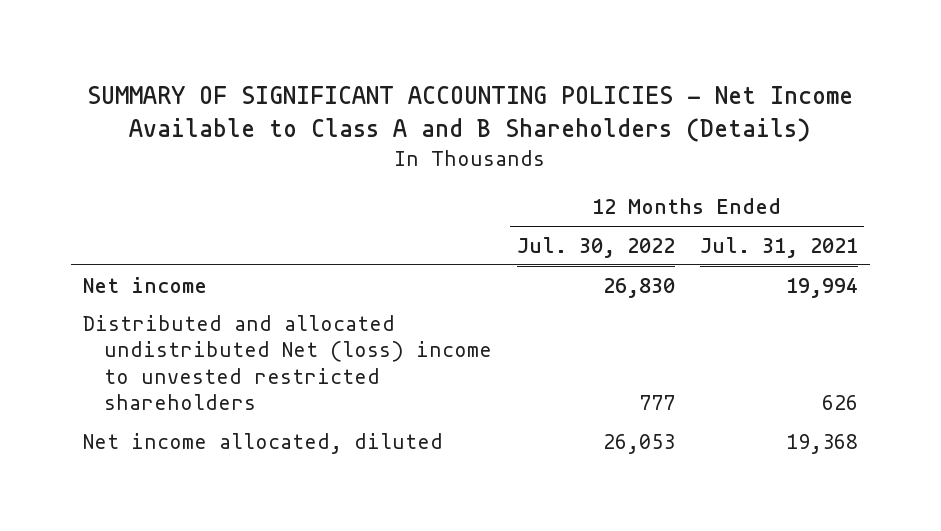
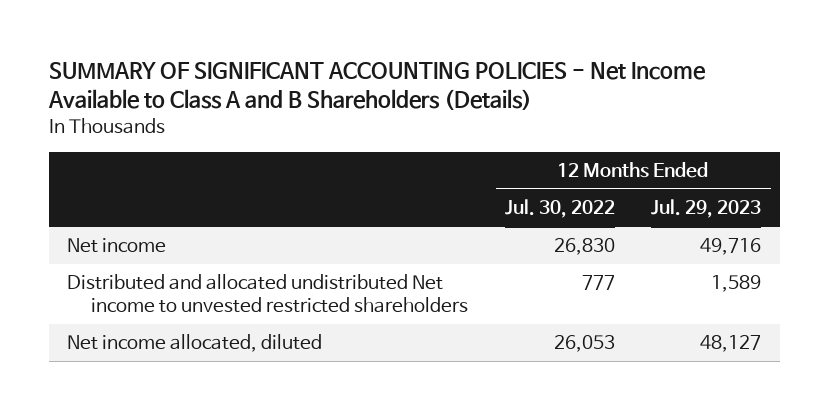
[699,236,858,258] Jul. 31, 2021 -> none
none -> [651,199,762,219] Jul. 29, 2023
[83,314,492,411] Distributed and allocated undistributed Net (loss) income to unvested restricted shareholders -> [66,274,469,314] Distributed and allocated undistributed Net income to unvested restricted shareholders

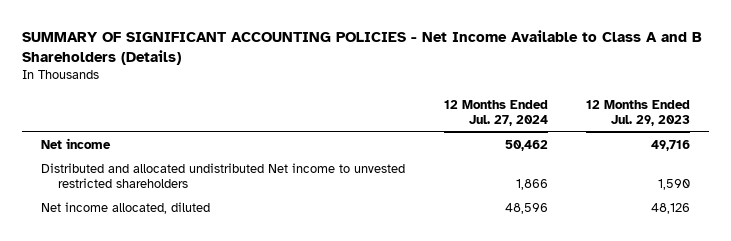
[504,199,615,219] Jul. 30, 2022 -> none
none -> [443,99,548,126] 12 Months Ended Jul. 27, 2024
[711,275,762,293] 1,589 -> [658,178,691,190] 1,590
[700,335,762,353] 48,127 -> [651,202,691,214] 48,126

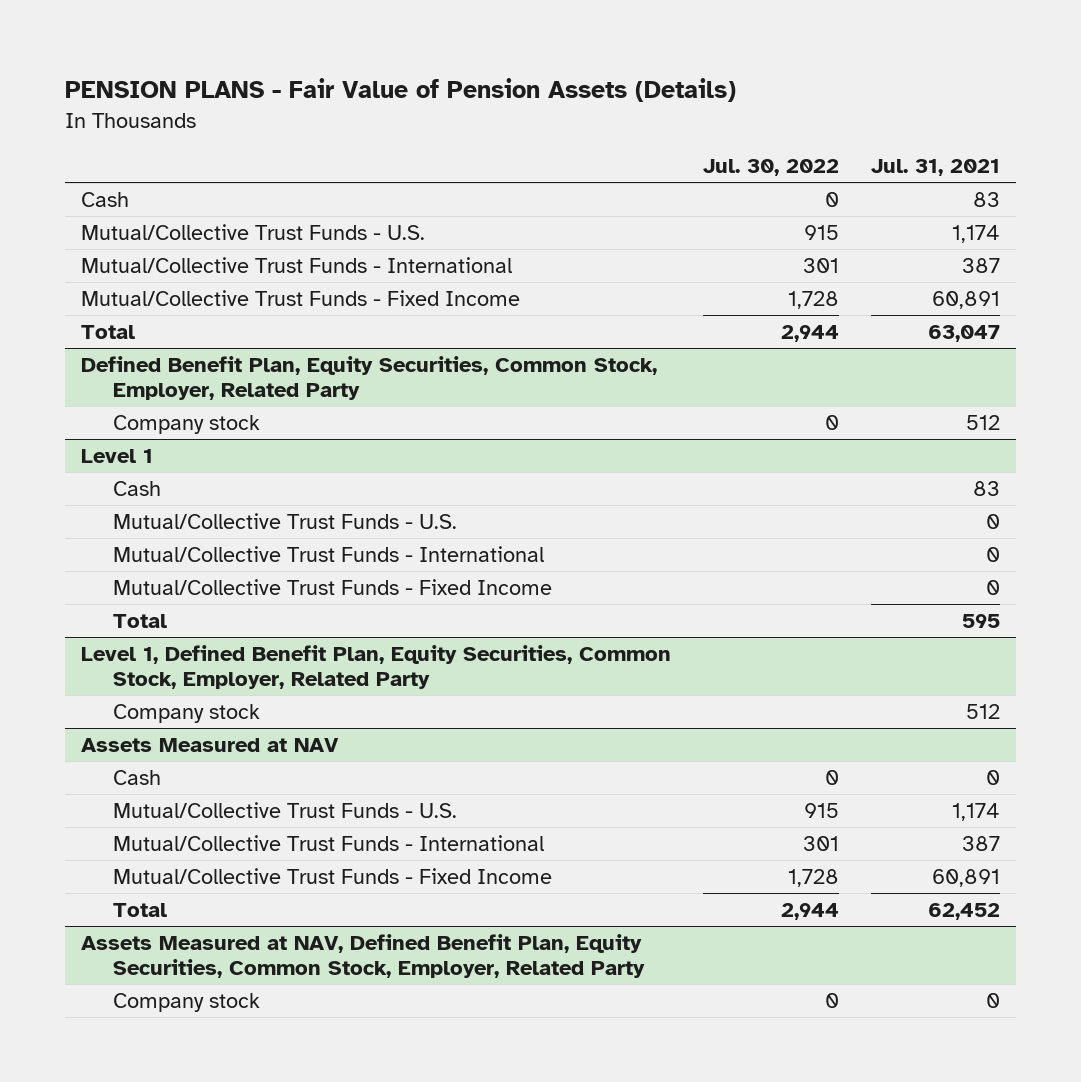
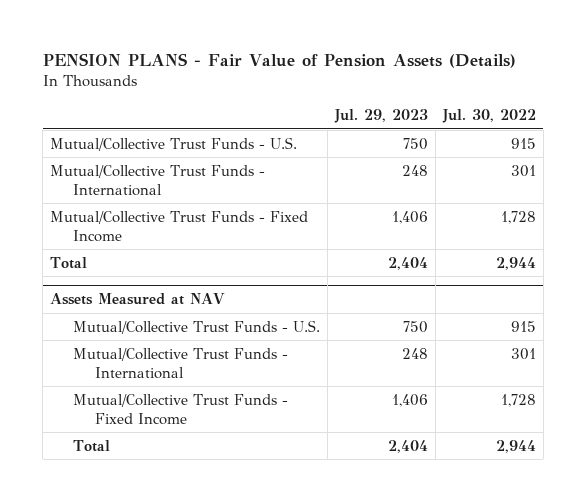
[870,159,1000,177] Jul. 31, 2021 -> none
none -> [333,109,428,124] Jul. 29, 2023
[80,191,129,207] Cash -> none
[80,355,657,401] Defined Benefit Plan, Equity Securities, Common Stock, Employer, Related Party -> none
[112,414,260,434] Company stock -> none
[80,448,153,463] Level 1 -> none
[112,480,161,496] Cash -> none
[112,512,457,529] Mutual/Collective Trust Funds - U.S. -> none
[112,545,544,562] Mutual/Collective Trust Funds - International -> none
[112,578,552,595] Mutual/Collective Trust Funds - Fixed Income -> none
[112,613,167,628] Total -> none
[80,644,671,690] Level 1, Defined Benefit Plan, Equity Securities, Common Stock, Employer, Related Party -> none
[112,703,260,723] Company stock -> none
[112,769,161,785] Cash -> none
[80,933,645,979] Assets Measured at NAV, Defined Benefit Plan, Equity Securities, Common Stock, Employer, Related Party -> none
[112,992,260,1012] Company stock -> none

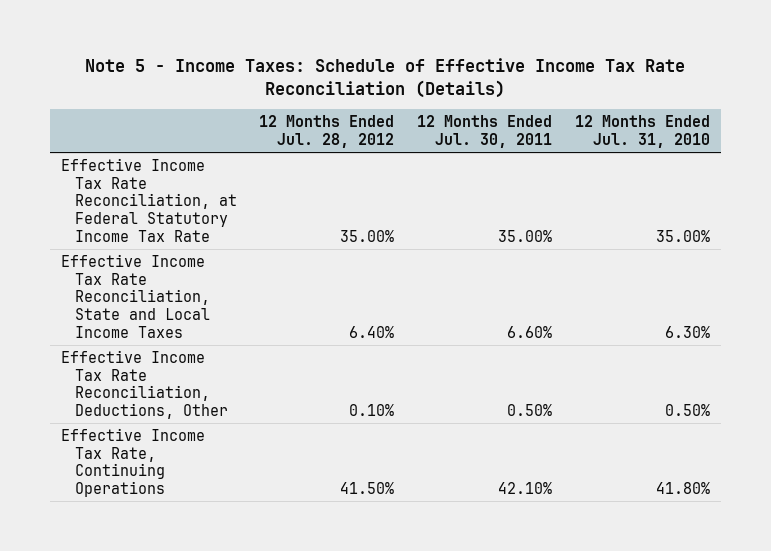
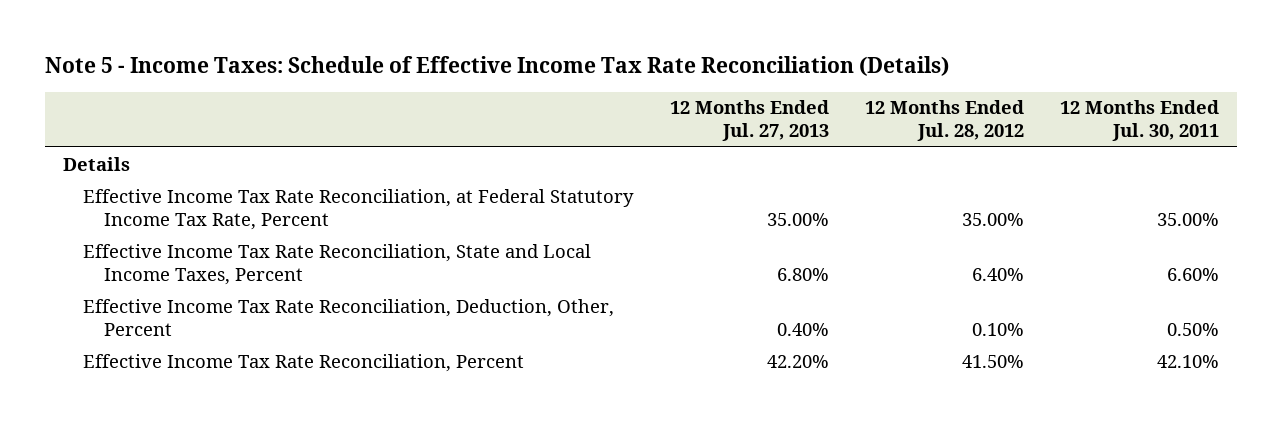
[574,115,710,148] 12 Months Ended Jul. 31, 2010 -> none
none -> [669,100,829,142] 12 Months Ended Jul. 27, 2013
none -> [62,156,130,171] Details
[61,157,237,242] Effective Income Tax Rate Reconciliation, at Federal Statutory Income Tax Rate -> [83,188,635,230] Effective Income Tax Rate Reconciliation, at Federal Statutory Income Tax Rate, Percent
[61,253,210,338] Effective Income Tax Rate Reconciliation, State and Local Income Taxes -> [83,243,592,285] Effective Income Tax Rate Reconciliation, State and Local Income Taxes, Percent
[61,349,228,420] Effective Income Tax Rate Reconciliation, Deductions, Other -> [83,298,615,336] Effective Income Tax Rate Reconciliation, Deduction, Other, Percent
[61,427,206,498] Effective Income Tax Rate, Continuing Operations -> [83,353,525,372] Effective Income Tax Rate Reconciliation, Percent

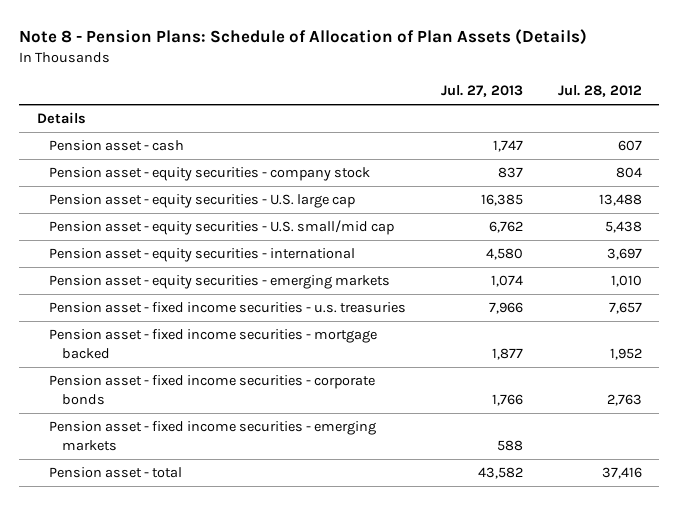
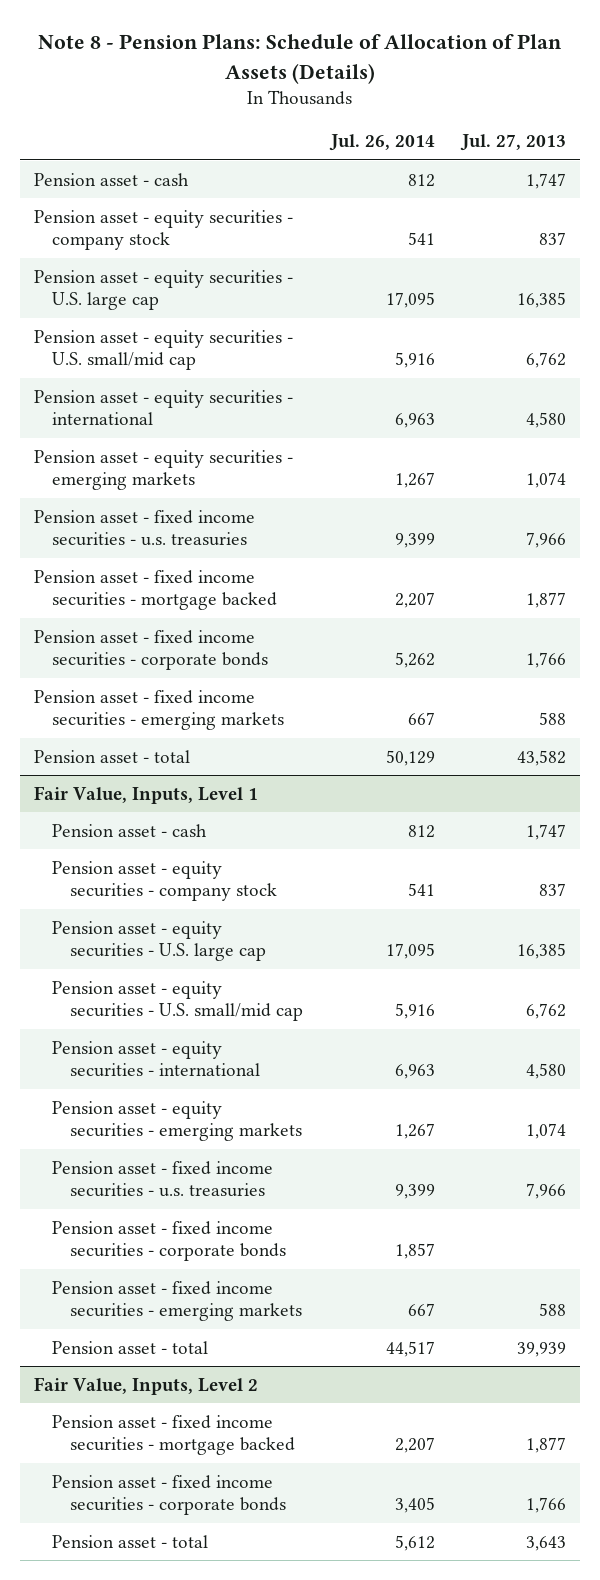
[557,85,642,98] Jul. 28, 2012 -> none
none -> [328,134,435,152] Jul. 26, 2014
[36,112,86,125] Details -> none
none -> [33,785,258,804] Fair Value, Inputs, Level 1
none -> [51,823,207,837] Pension asset - cash
none -> [51,860,278,902] Pension asset - equity securities - company stock
none -> [51,920,267,962] Pension asset - equity securities - U.S. large cap
none -> [51,980,304,1022] Pension asset - equity securities - U.S. small/mid cap
none -> [51,1040,261,1078] Pension asset - equity securities - international
none -> [51,1100,303,1142] Pension asset - equity securities - emerging markets
none -> [51,1160,273,1198] Pension asset - fixed income securities - u.s. treasuries
none -> [51,1220,287,1262] Pension asset - fixed income securities - corporate bonds
none -> [51,1280,303,1322] Pension asset - fixed income securities - emerging markets
none -> [51,1340,208,1354] Pension asset - total
none -> [33,1376,258,1395] Fair Value, Inputs, Level 2
none -> [51,1414,296,1456] Pension asset - fixed income securities - mortgage backed
none -> [51,1474,287,1516] Pension asset - fixed income securities - corporate bonds
none -> [51,1534,208,1548] Pension asset - total

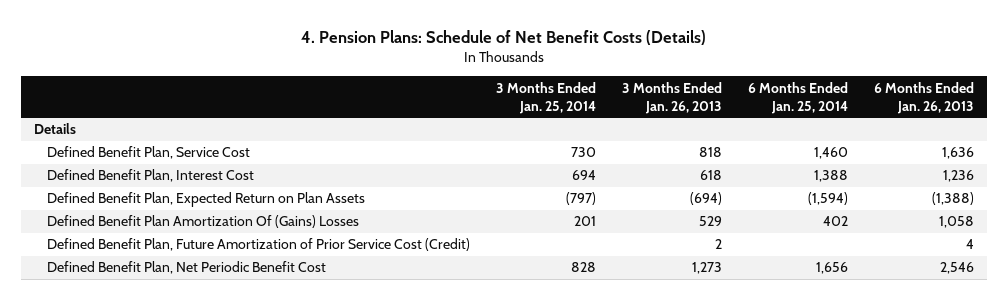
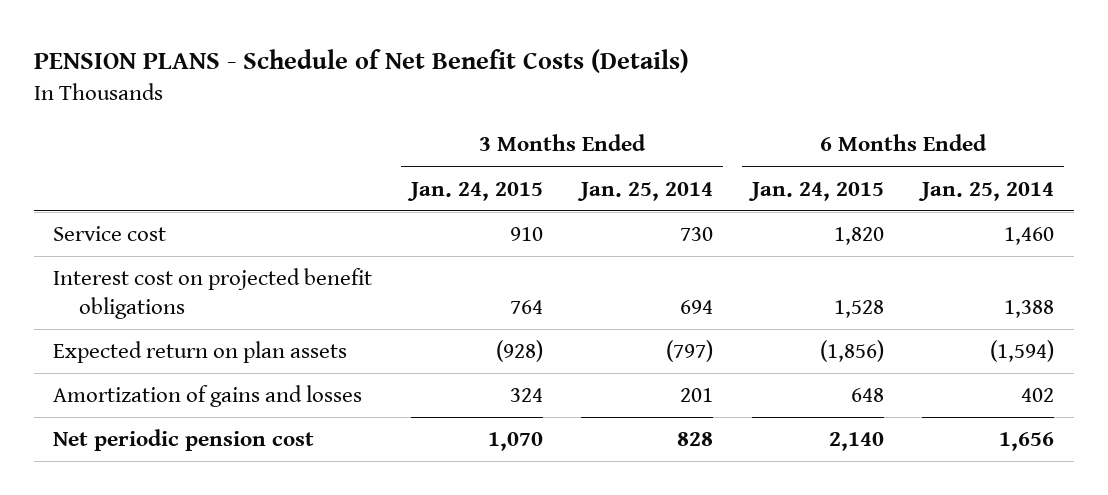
[300,29,706,45] 4. Pension Plans: Schedule of Net Benefit Costs (Details) -> [34,49,690,74] PENSION PLANS - Schedule of Net Benefit Costs (Details)
[622,81,723,114] 3 Months Ended Jan. 26, 2013 -> none
[874,81,975,114] 6 Months Ended Jan. 26, 2013 -> none
none -> [406,181,543,201] Jan. 24, 2015
none -> [747,181,884,201] Jan. 24, 2015
[33,123,76,135] Details -> none
[47,238,471,252] Defined Benefit Plan, Future Amortization of Prior Service Cost (Credit) -> none
[47,146,251,160] Defined Benefit Plan, Service Cost -> [53,226,167,242] Service cost
[47,169,255,183] Defined Benefit Plan, Interest Cost -> [53,268,373,319] Interest cost on projected benefit obligations
[47,192,366,208] Defined Benefit Plan, Expected Return on Plan Assets -> [53,341,348,364] Expected return on plan assets
[47,215,360,229] Defined Benefit Plan Amortization Of (Gains) Losses -> [53,385,363,408] Amortization of gains and losses
[47,261,327,275] Defined Benefit Plan, Net Periodic Benefit Cost -> [53,429,315,452] Net periodic pension cost

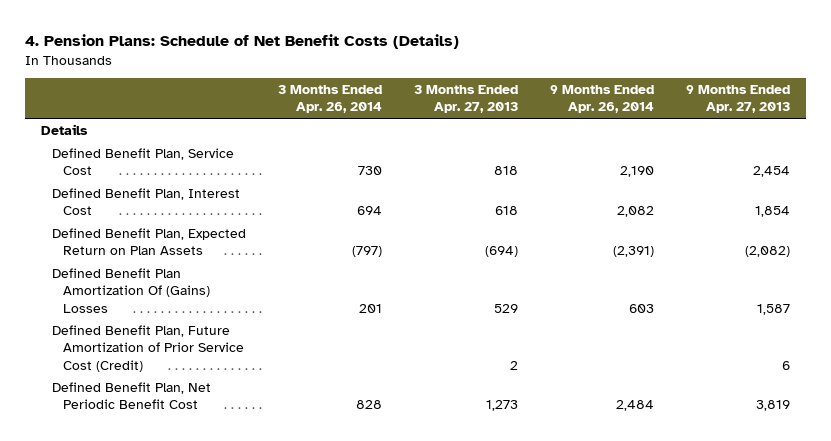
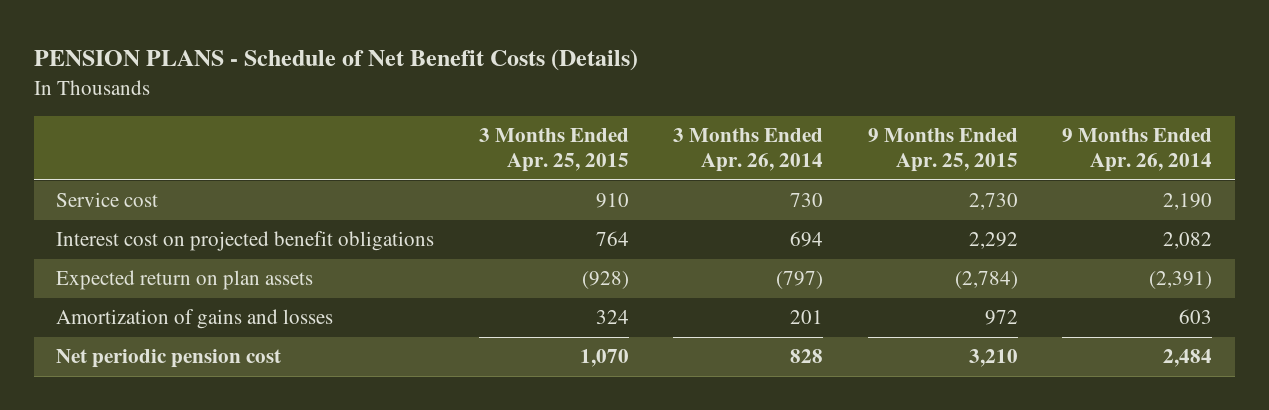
[25,34,460,50] 4. Pension Plans: Schedule of Net Benefit Costs (Details) -> [33,49,638,72] PENSION PLANS - Schedule of Net Benefit Costs (Details)
[413,85,518,114] 3 Months Ended Apr. 27, 2013 -> none
[685,85,790,114] 9 Months Ended Apr. 27, 2013 -> none
none -> [478,128,629,173] 3 Months Ended Apr. 25, 2015
none -> [867,128,1018,173] 9 Months Ended Apr. 25, 2015
[41,123,89,135] Details -> none
[52,324,245,372] Defined Benefit Plan, Future Amortization of Prior Service Cost (Credit) -> none
[52,147,235,176] Defined Benefit Plan, Service Cost -> [56,192,159,208] Service cost
[52,187,241,216] Defined Benefit Plan, Interest Cost -> [56,231,435,252] Interest cost on projected benefit obligations
[52,227,247,256] Defined Benefit Plan, Expected Return on Plan Assets -> [56,270,314,291] Expected return on plan assets
[52,267,211,313] Defined Benefit Plan Amortization Of (Gains) Losses -> [56,309,334,330] Amortization of gains and losses
[52,381,212,410] Defined Benefit Plan, Net Periodic Benefit Cost -> [56,349,282,369] Net periodic pension cost

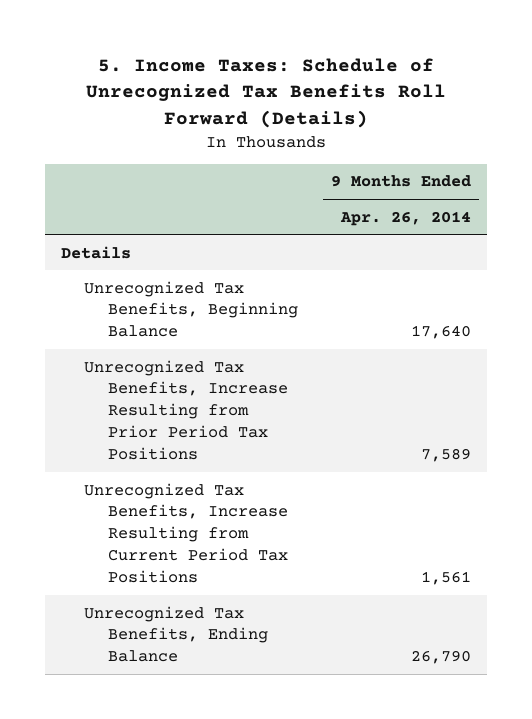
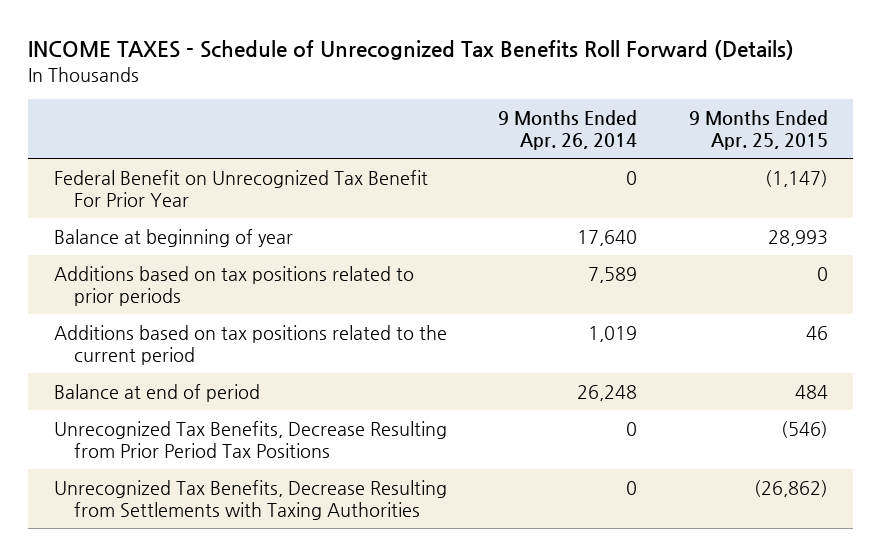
[85,58,446,128] 5. Income Taxes: Schedule of Unrecognized Tax Benefits Roll Forward (Details) -> [27,40,794,61] INCOME TAXES - Schedule of Unrecognized Tax Benefits Roll Forward (Details)
none -> [688,109,828,151] 9 Months Ended Apr. 25, 2015
[61,245,132,259] Details -> none
[84,605,268,663] Unrecognized Tax Benefits, Ending Balance -> none
none -> [53,169,428,208] Federal Benefit on Unrecognized Tax Benefit For Prior Year
[84,280,298,338] Unrecognized Tax Benefits, Beginning Balance -> [53,228,293,247] Balance at beginning of year
[84,359,288,461] Unrecognized Tax Benefits, Increase Resulting from Prior Period Tax Positions -> [53,265,414,307] Additions based on tax positions related to prior periods
[84,482,288,584] Unrecognized Tax Benefits, Increase Resulting from Current Period Tax Positions -> [53,324,447,366] Additions based on tax positions related to the current period
[420,571,471,586] 1,561 -> [588,325,638,342] 1,019
none -> [53,383,260,402] Balance at end of period
none -> [53,420,447,459] Unrecognized Tax Benefits, Decrease Resulting from Prior Period Tax Positions
none -> [53,479,447,521] Unrecognized Tax Benefits, Decrease Resulting from Settlements with Taxing Authorities

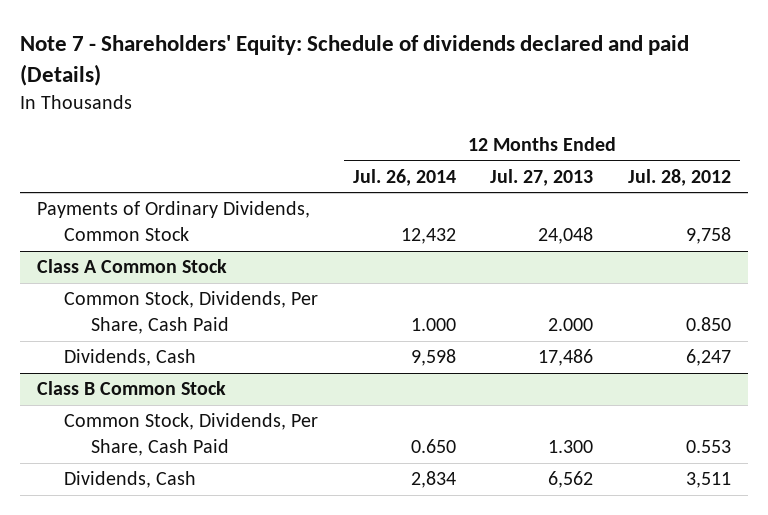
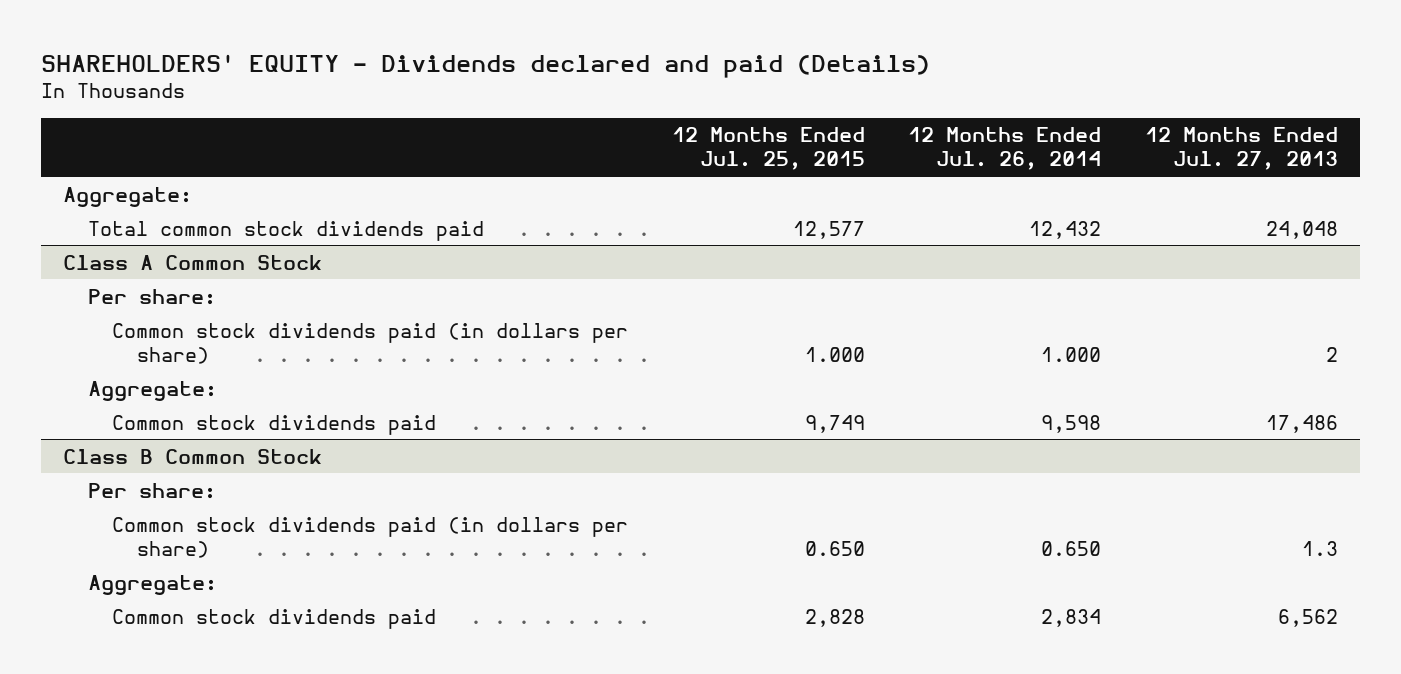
[19,34,689,87] Note 7 - Shareholders' Equity: Schedule of dividends declared and paid (Details) -> [41,53,931,78] SHAREHOLDERS' EQUITY - Dividends declared and paid (Details)
[627,169,731,187] Jul. 28, 2012 -> none
none -> [671,127,865,171] 12 Months Ended Jul. 25, 2015
none -> [62,186,192,207] Aggregate:
[37,201,311,242] Payments of Ordinary Dividends, Common Stock -> [87,220,484,241] Total common stock dividends paid
none -> [87,288,216,305] Per share:
[63,291,318,335] Common Stock, Dividends, Per Share, Cash Paid -> [112,322,629,364] Common stock dividends paid (in dollars per share)
[548,318,594,332] 2.000 -> [1325,346,1338,362] 2
none -> [87,380,217,401] Aggregate:
[63,349,196,367] Dividends, Cash -> [112,414,437,435] Common stock dividends paid
none -> [87,482,216,499] Per share:
[63,413,318,457] Common Stock, Dividends, Per Share, Cash Paid -> [112,516,629,558] Common stock dividends paid (in dollars per share)
[548,440,594,454] 1.300 -> [1301,540,1338,556] 1.3
none -> [87,574,217,595] Aggregate:
[63,471,196,489] Dividends, Cash -> [112,608,437,629] Common stock dividends paid

